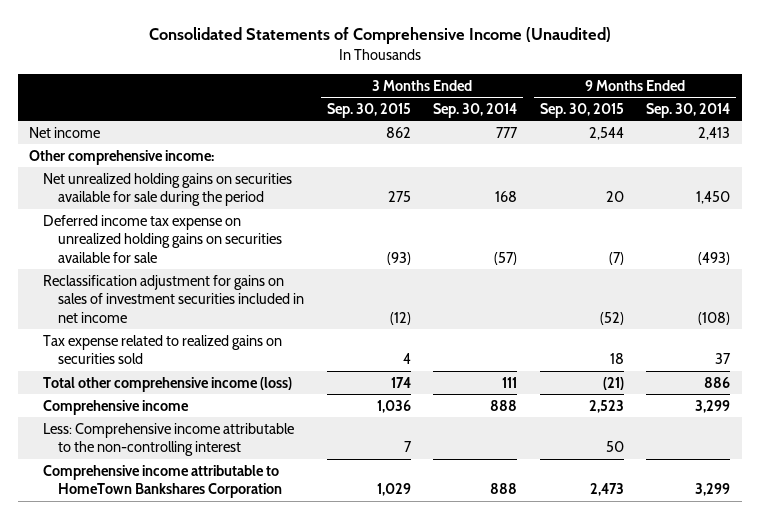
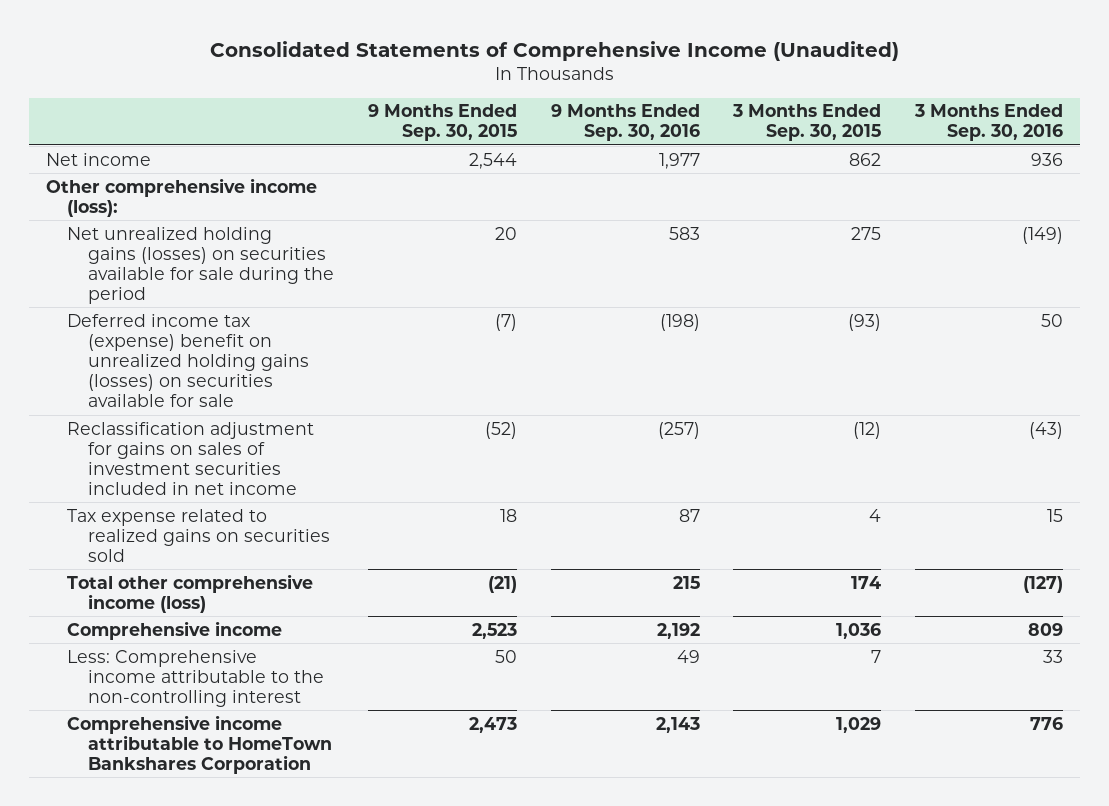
[433,102,518,118] Sep. 30, 2014 -> none
[646,102,731,118] Sep. 30, 2014 -> none
none -> [550,104,700,142] 9 Months Ended Sep. 30, 2016
none -> [913,104,1063,142] 3 Months Ended Sep. 30, 2016
[28,149,214,165] Other comprehensive income: -> [46,177,318,217] Other comprehensive income (loss):
[43,172,293,207] Net unrealized holding gains on securities available for sale during the period -> [67,226,335,305] Net unrealized holding gains (losses) on securities available for sale during the period
[43,214,283,263] Deferred income tax expense on unrealized holding gains on securities available for sale -> [67,313,310,408] Deferred income tax (expense) benefit on unrealized holding gains (losses) on securities available for sale

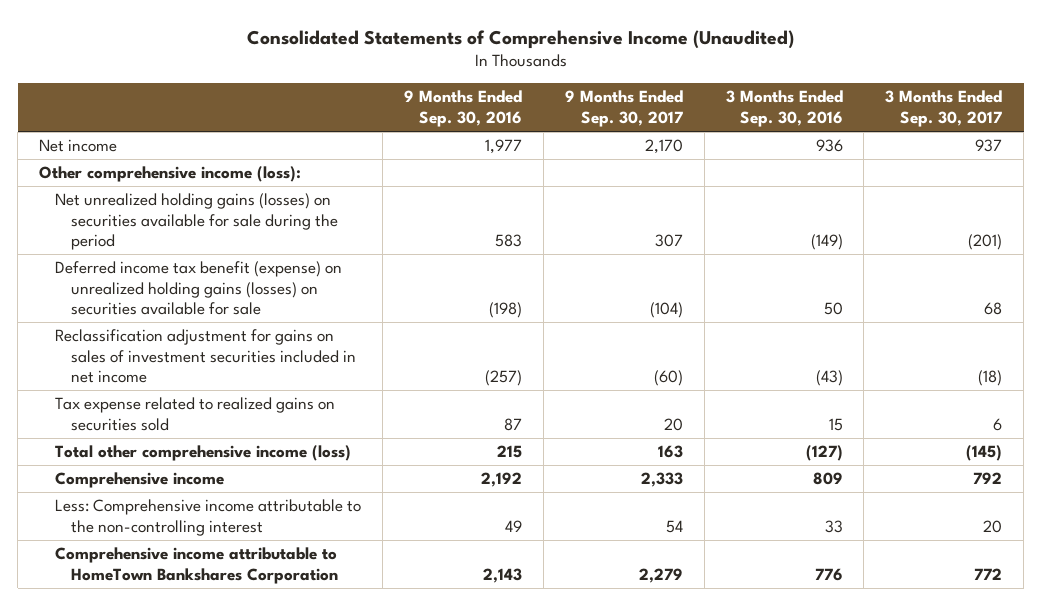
[367,104,517,142] 9 Months Ended Sep. 30, 2015 -> none
[732,104,882,142] 3 Months Ended Sep. 30, 2015 -> none
none -> [564,90,683,127] 9 Months Ended Sep. 30, 2017
none -> [885,90,1003,127] 3 Months Ended Sep. 30, 2017
[67,313,310,408] Deferred income tax (expense) benefit on unrealized holding gains (losses) on securities available for sale -> [55,261,343,316] Deferred income tax benefit (expense) on unrealized holding gains (losses) on securities available for sale

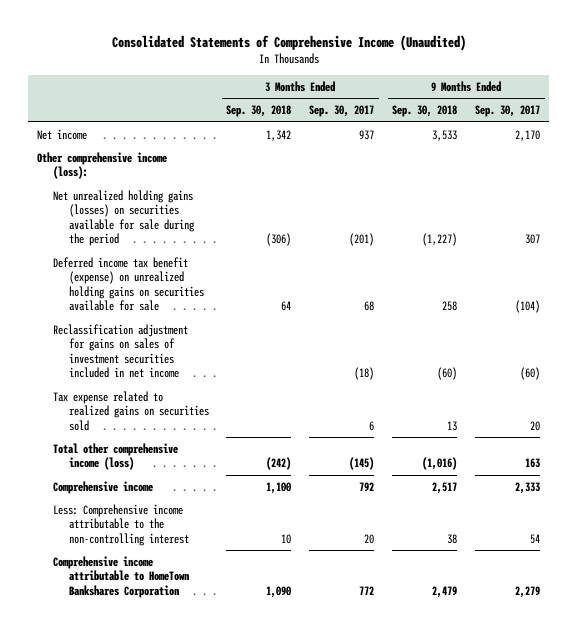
[403,90,522,127] 9 Months Ended Sep. 30, 2016 -> none
[725,90,843,127] 3 Months Ended Sep. 30, 2016 -> none
none -> [226,105,292,118] Sep. 30, 2018
none -> [392,105,458,118] Sep. 30, 2018
[55,261,343,316] Deferred income tax benefit (expense) on unrealized holding gains (losses) on securities available for sale -> [52,256,204,312] Deferred income tax benefit (expense) on unrealized holding gains on securities available for sale

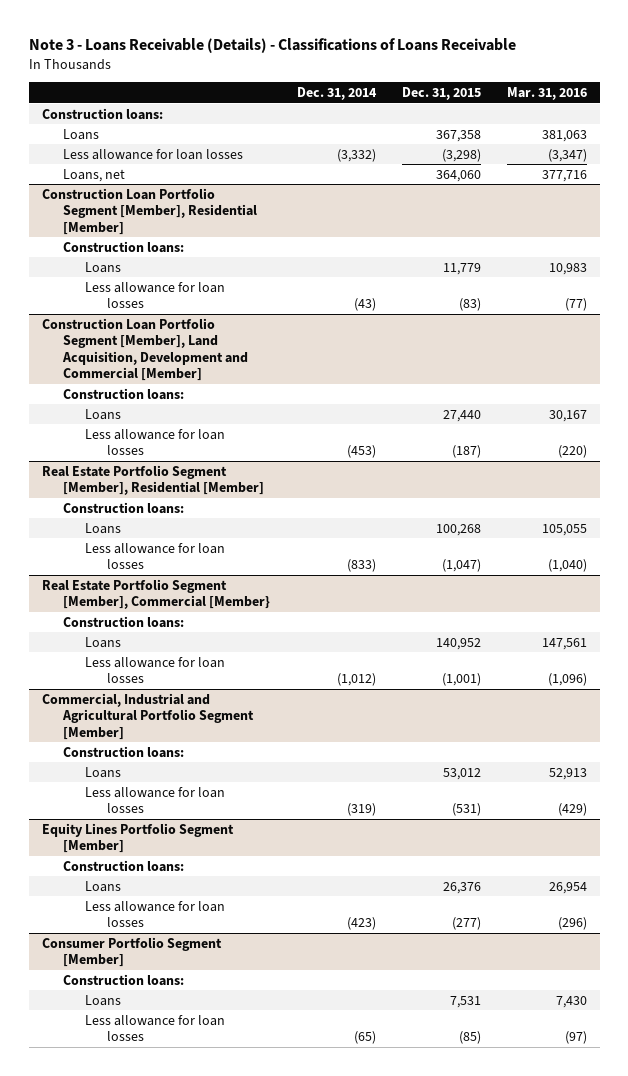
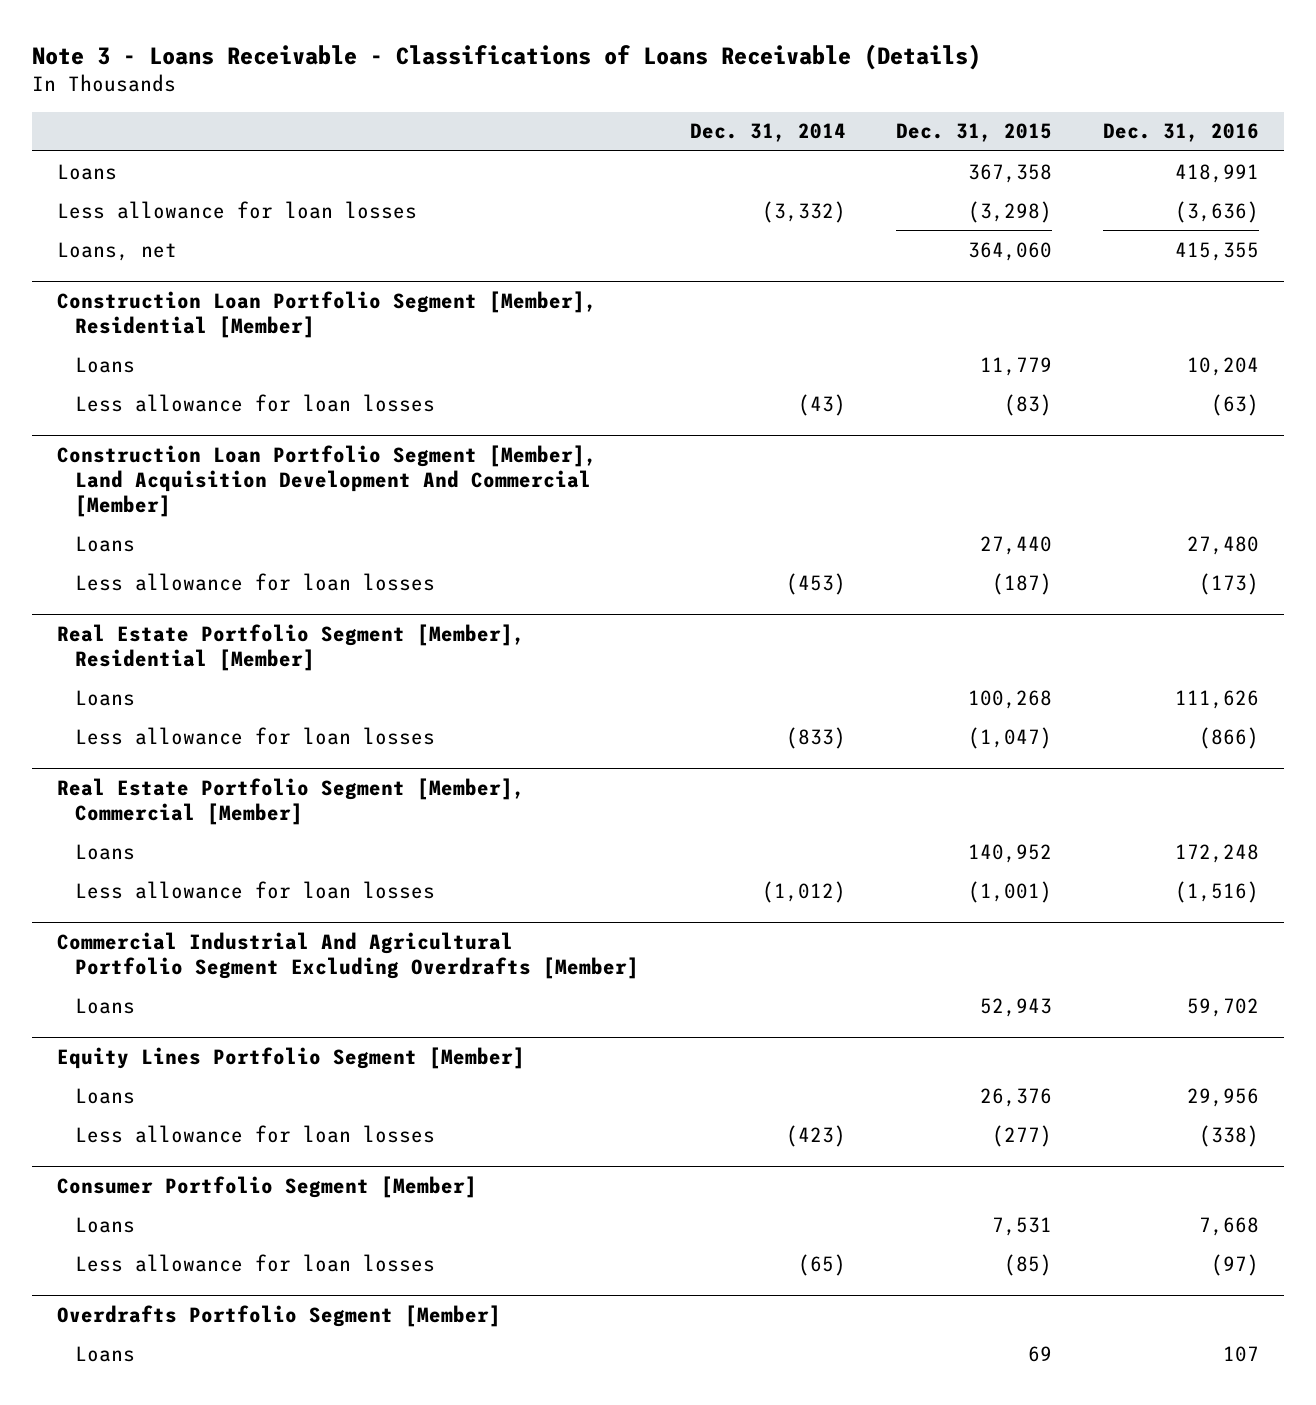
[28,38,516,54] Note 3 - Loans Receivable (Details) - Classifications of Loans Receivable -> [31,43,981,70] Note 3 - Loans Receivable - Classifications of Loans Receivable (Details)
[506,87,587,101] Mar. 31, 2016 -> none
none -> [1102,123,1259,143] Dec. 31, 2016
[41,107,163,120] Construction loans: -> none
[63,240,185,253] Construction loans: -> none
[63,387,185,400] Construction loans: -> none
[41,317,249,382] Construction Loan Portfolio Segment [Member], Land Acquisition, Development and Commercial [Member] -> [57,445,598,518] Construction Loan Portfolio Segment [Member], Land Acquisition Development And Commercial [Member]
[63,501,185,514] Construction loans: -> none
[63,615,185,628] Construction loans: -> none
[41,578,271,610] Real Estate Portfolio Segment [Member], Commercial [Member} -> [57,778,526,826] Real Estate Portfolio Segment [Member], Commercial [Member]
[63,745,185,758] Construction loans: -> none
[85,786,226,814] Less allowance for loan losses -> none
[41,692,255,740] Commercial, Industrial and Agricultural Portfolio Segment [Member] -> [57,932,640,980] Commercial Industrial And Agricultural Portfolio Segment Excluding Overdrafts [Member]
[442,767,481,780] 53,012 -> [980,997,1053,1017] 52,943
[63,859,185,872] Construction loans: -> none
[63,973,185,986] Construction loans: -> none
none -> [57,1305,502,1328] Overdrafts Portfolio Segment [Member]
none -> [75,1345,136,1362] Loans

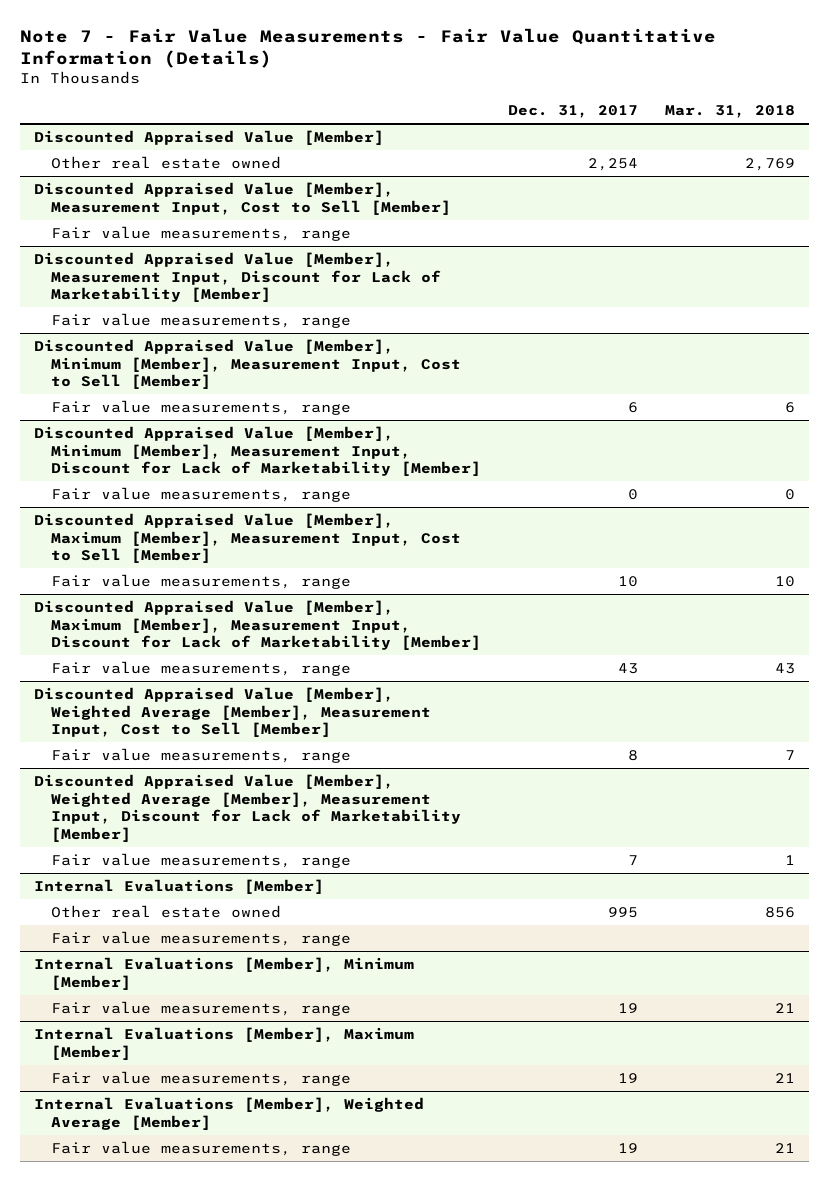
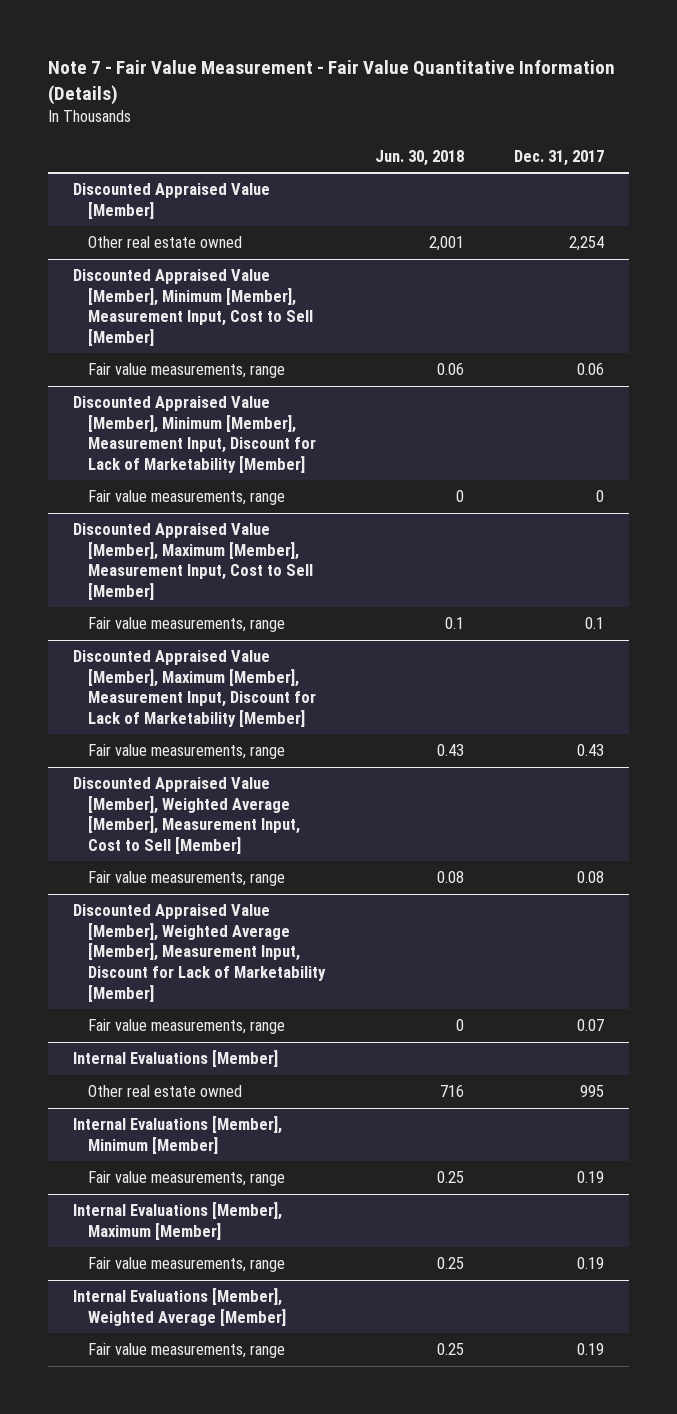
[20,27,717,68] Note 7 - Fair Value Measurements - Fair Value Quantitative Information (Details) -> [47,59,615,105] Note 7 - Fair Value Measurement - Fair Value Quantitative Information (Details)
[665,105,796,119] Mar. 31, 2018 -> none
none -> [375,149,465,166] Jun. 30, 2018
[33,181,452,215] Discounted Appraised Value [Member], Measurement Input, Cost to Sell [Member] -> none
[51,225,352,241] Fair value measurements, range -> none
[33,251,442,303] Discounted Appraised Value [Member], Measurement Input, Discount for Lack of Marketability [Member] -> none
[51,312,352,328] Fair value measurements, range -> none
[628,401,639,413] 6 -> [576,363,604,376] 0.06
[618,575,639,587] 10 -> [584,617,604,630] 0.1
[618,662,639,674] 43 -> [576,744,604,757] 0.43
[628,749,639,761] 8 -> [576,871,604,884] 0.08
[628,854,639,865] 7 -> [576,1019,604,1032] 0.07
[51,930,352,946] Fair value measurements, range -> none
[618,1002,639,1013] 19 -> [576,1171,604,1184] 0.19
[618,1072,639,1083] 19 -> [576,1257,604,1270] 0.19
[618,1142,639,1153] 19 -> [576,1343,604,1356] 0.19

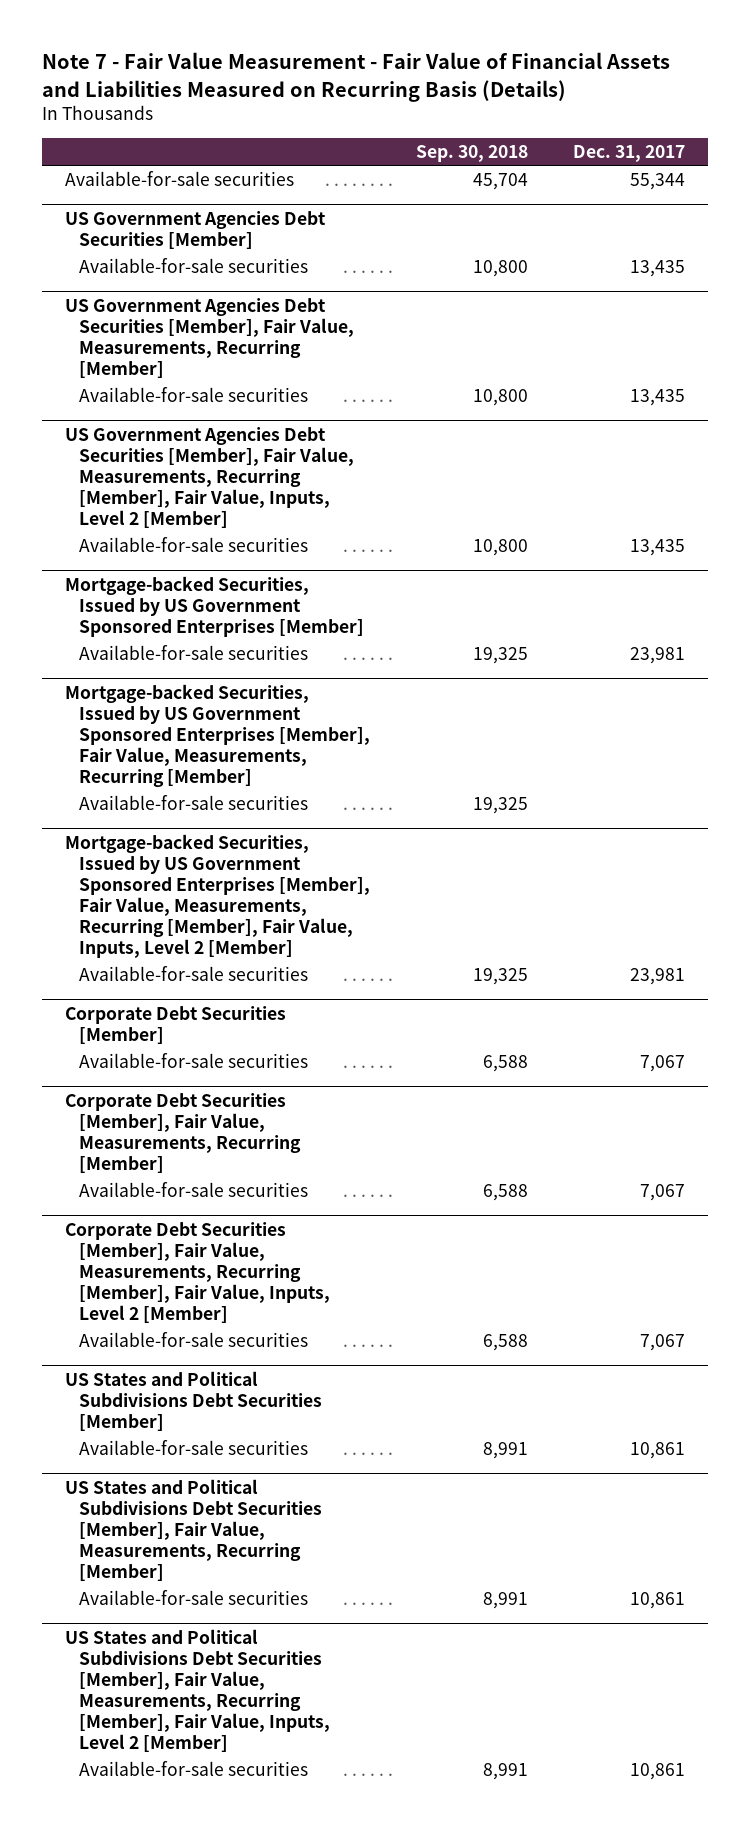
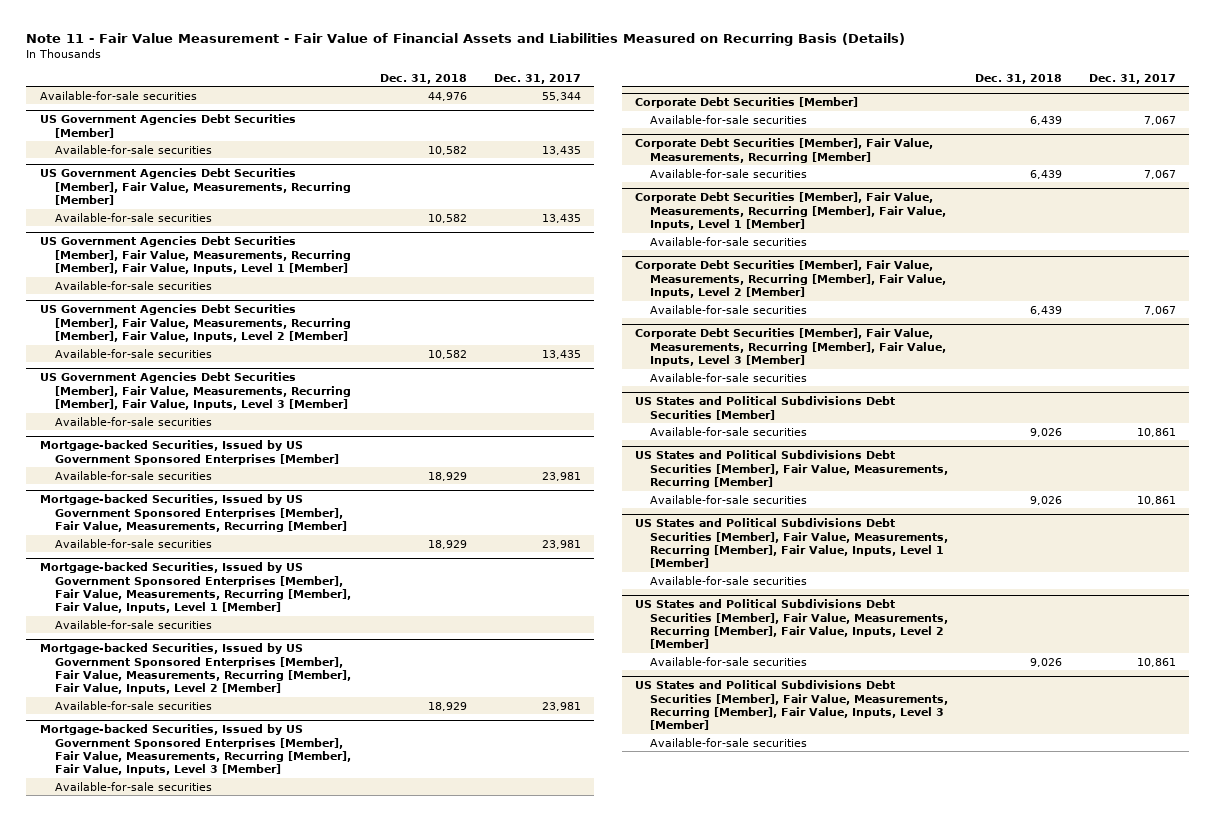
[41,52,670,102] Note 7 - Fair Value Measurement - Fair Value of Financial Assets and Liabilities Measured on Recurring Basis (Details) -> [26,33,906,47] Note 11 - Fair Value Measurement - Fair Value of Financial Assets and Liabilities Measured on Recurring Basis (Details)
[415,145,528,163] Sep. 30, 2018 -> none
none -> [379,73,467,84] Dec. 31, 2018
none -> [39,236,351,275] US Government Agencies Debt Securities [Member], Fair Value, Measurements, Recurring [Member], Fair Value, Inputs, Level 1 [Member]
none -> [54,280,212,290] Available-for-sale securities
none -> [39,372,351,411] US Government Agencies Debt Securities [Member], Fair Value, Measurements, Recurring [Member], Fair Value, Inputs, Level 3 [Member]
none -> [54,416,212,426] Available-for-sale securities
none -> [54,538,212,548] Available-for-sale securities
none -> [39,562,351,614] Mortgage-backed Securities, Issued by US Government Sponsored Enterprises [Member], Fair Value, Measurements, Recurring [Member], Fair Value, Inputs, Level 1 [Member]
none -> [39,724,351,776] Mortgage-backed Securities, Issued by US Government Sponsored Enterprises [Member], Fair Value, Measurements, Recurring [Member], Fair Value, Inputs, Level 3 [Member]
none -> [54,781,212,791] Available-for-sale securities
none -> [635,192,946,231] Corporate Debt Securities [Member], Fair Value, Measurements, Recurring [Member], Fair Value, Inputs, Level 1 [Member]
none -> [649,236,807,246] Available-for-sale securities
none -> [635,328,946,367] Corporate Debt Securities [Member], Fair Value, Measurements, Recurring [Member], Fair Value, Inputs, Level 3 [Member]
none -> [649,372,807,382] Available-for-sale securities
none -> [635,518,948,569] US States and Political Subdivisions Debt Securities [Member], Fair Value, Measurements, Recurring [Member], Fair Value, Inputs, Level 1 [Member]
none -> [649,575,807,585] Available-for-sale securities
none -> [635,680,948,731] US States and Political Subdivisions Debt Securities [Member], Fair Value, Measurements, Recurring [Member], Fair Value, Inputs, Level 3 [Member]
none -> [649,737,807,747] Available-for-sale securities

